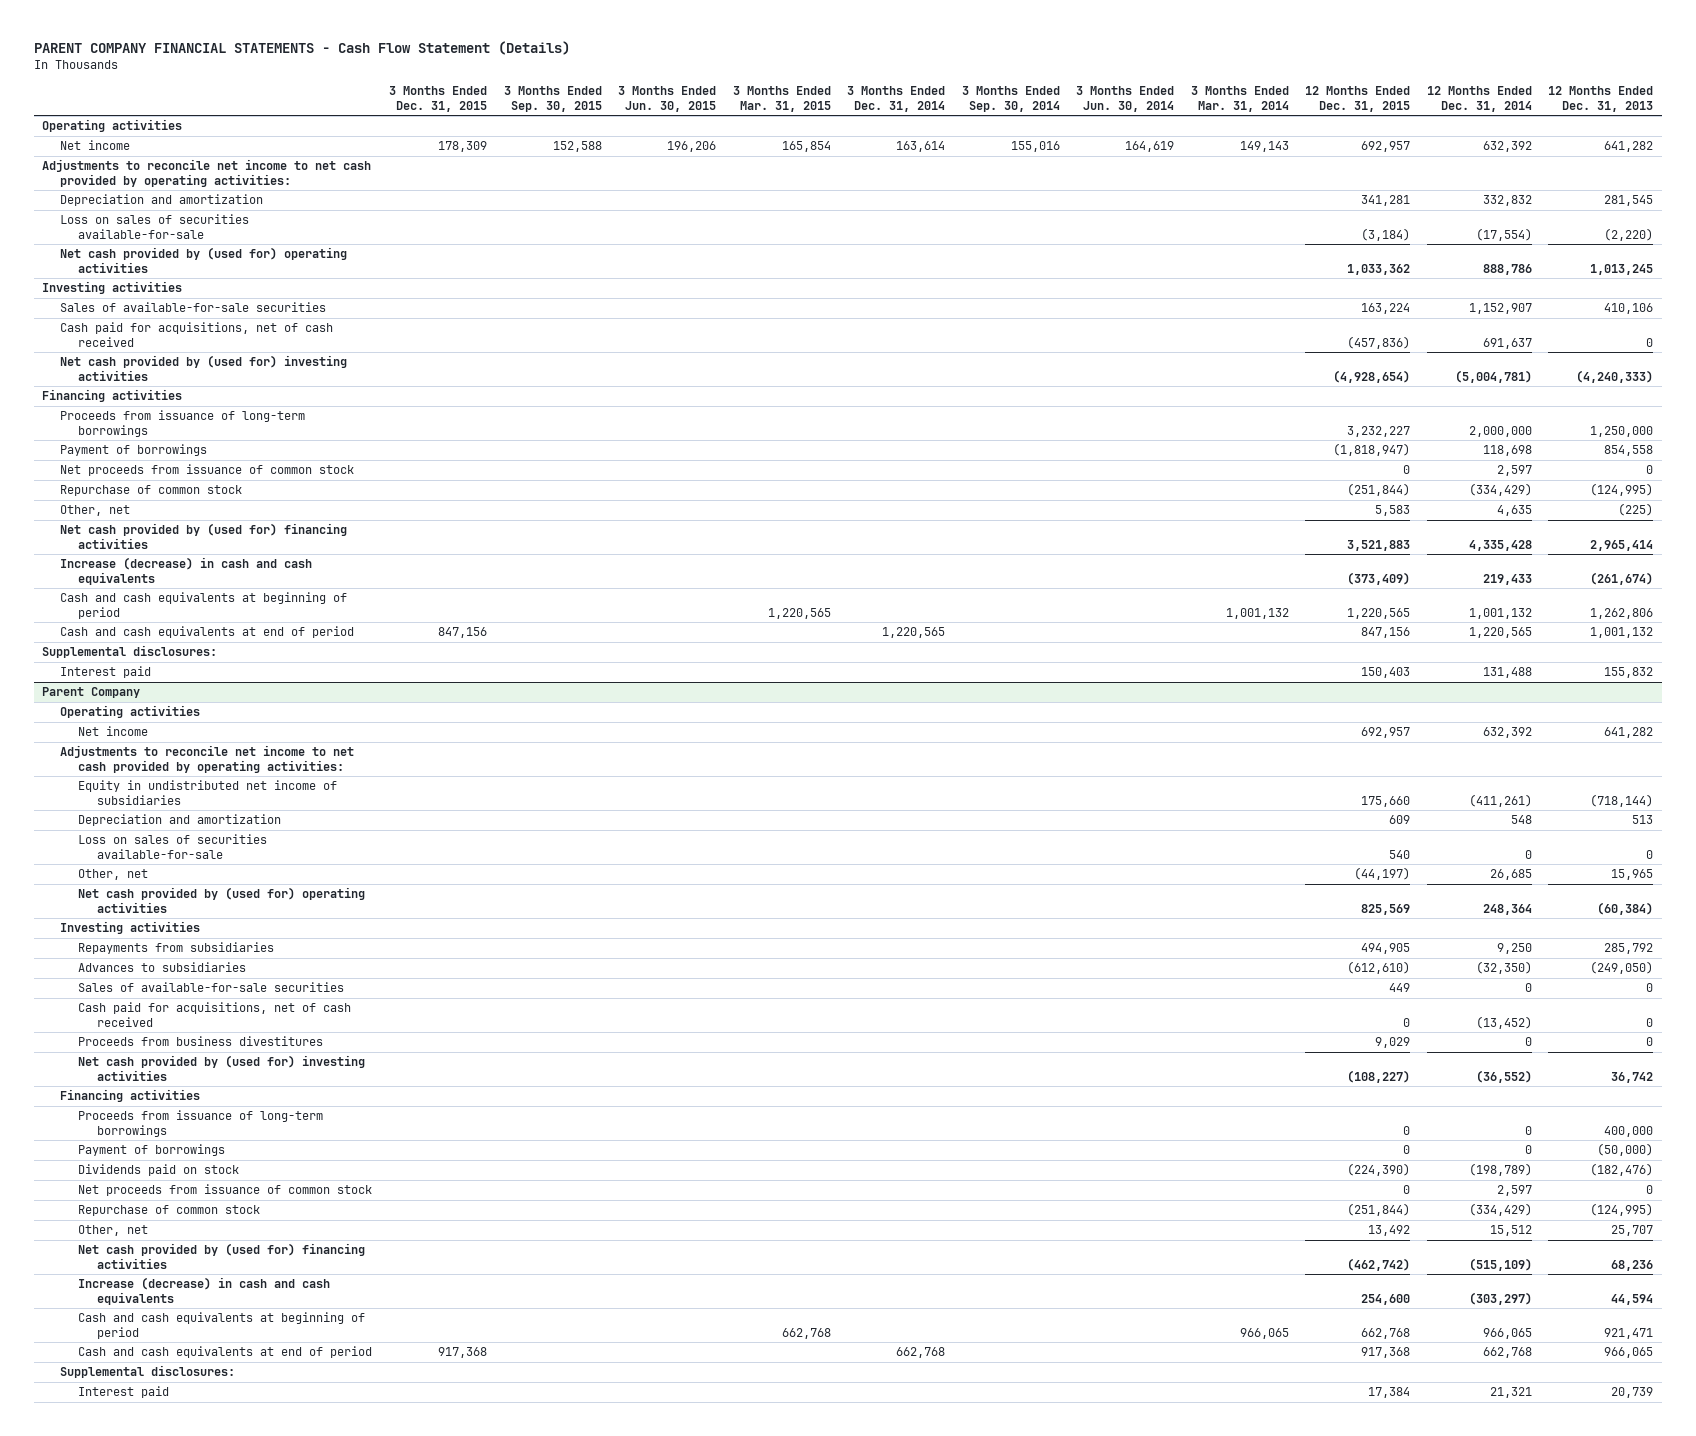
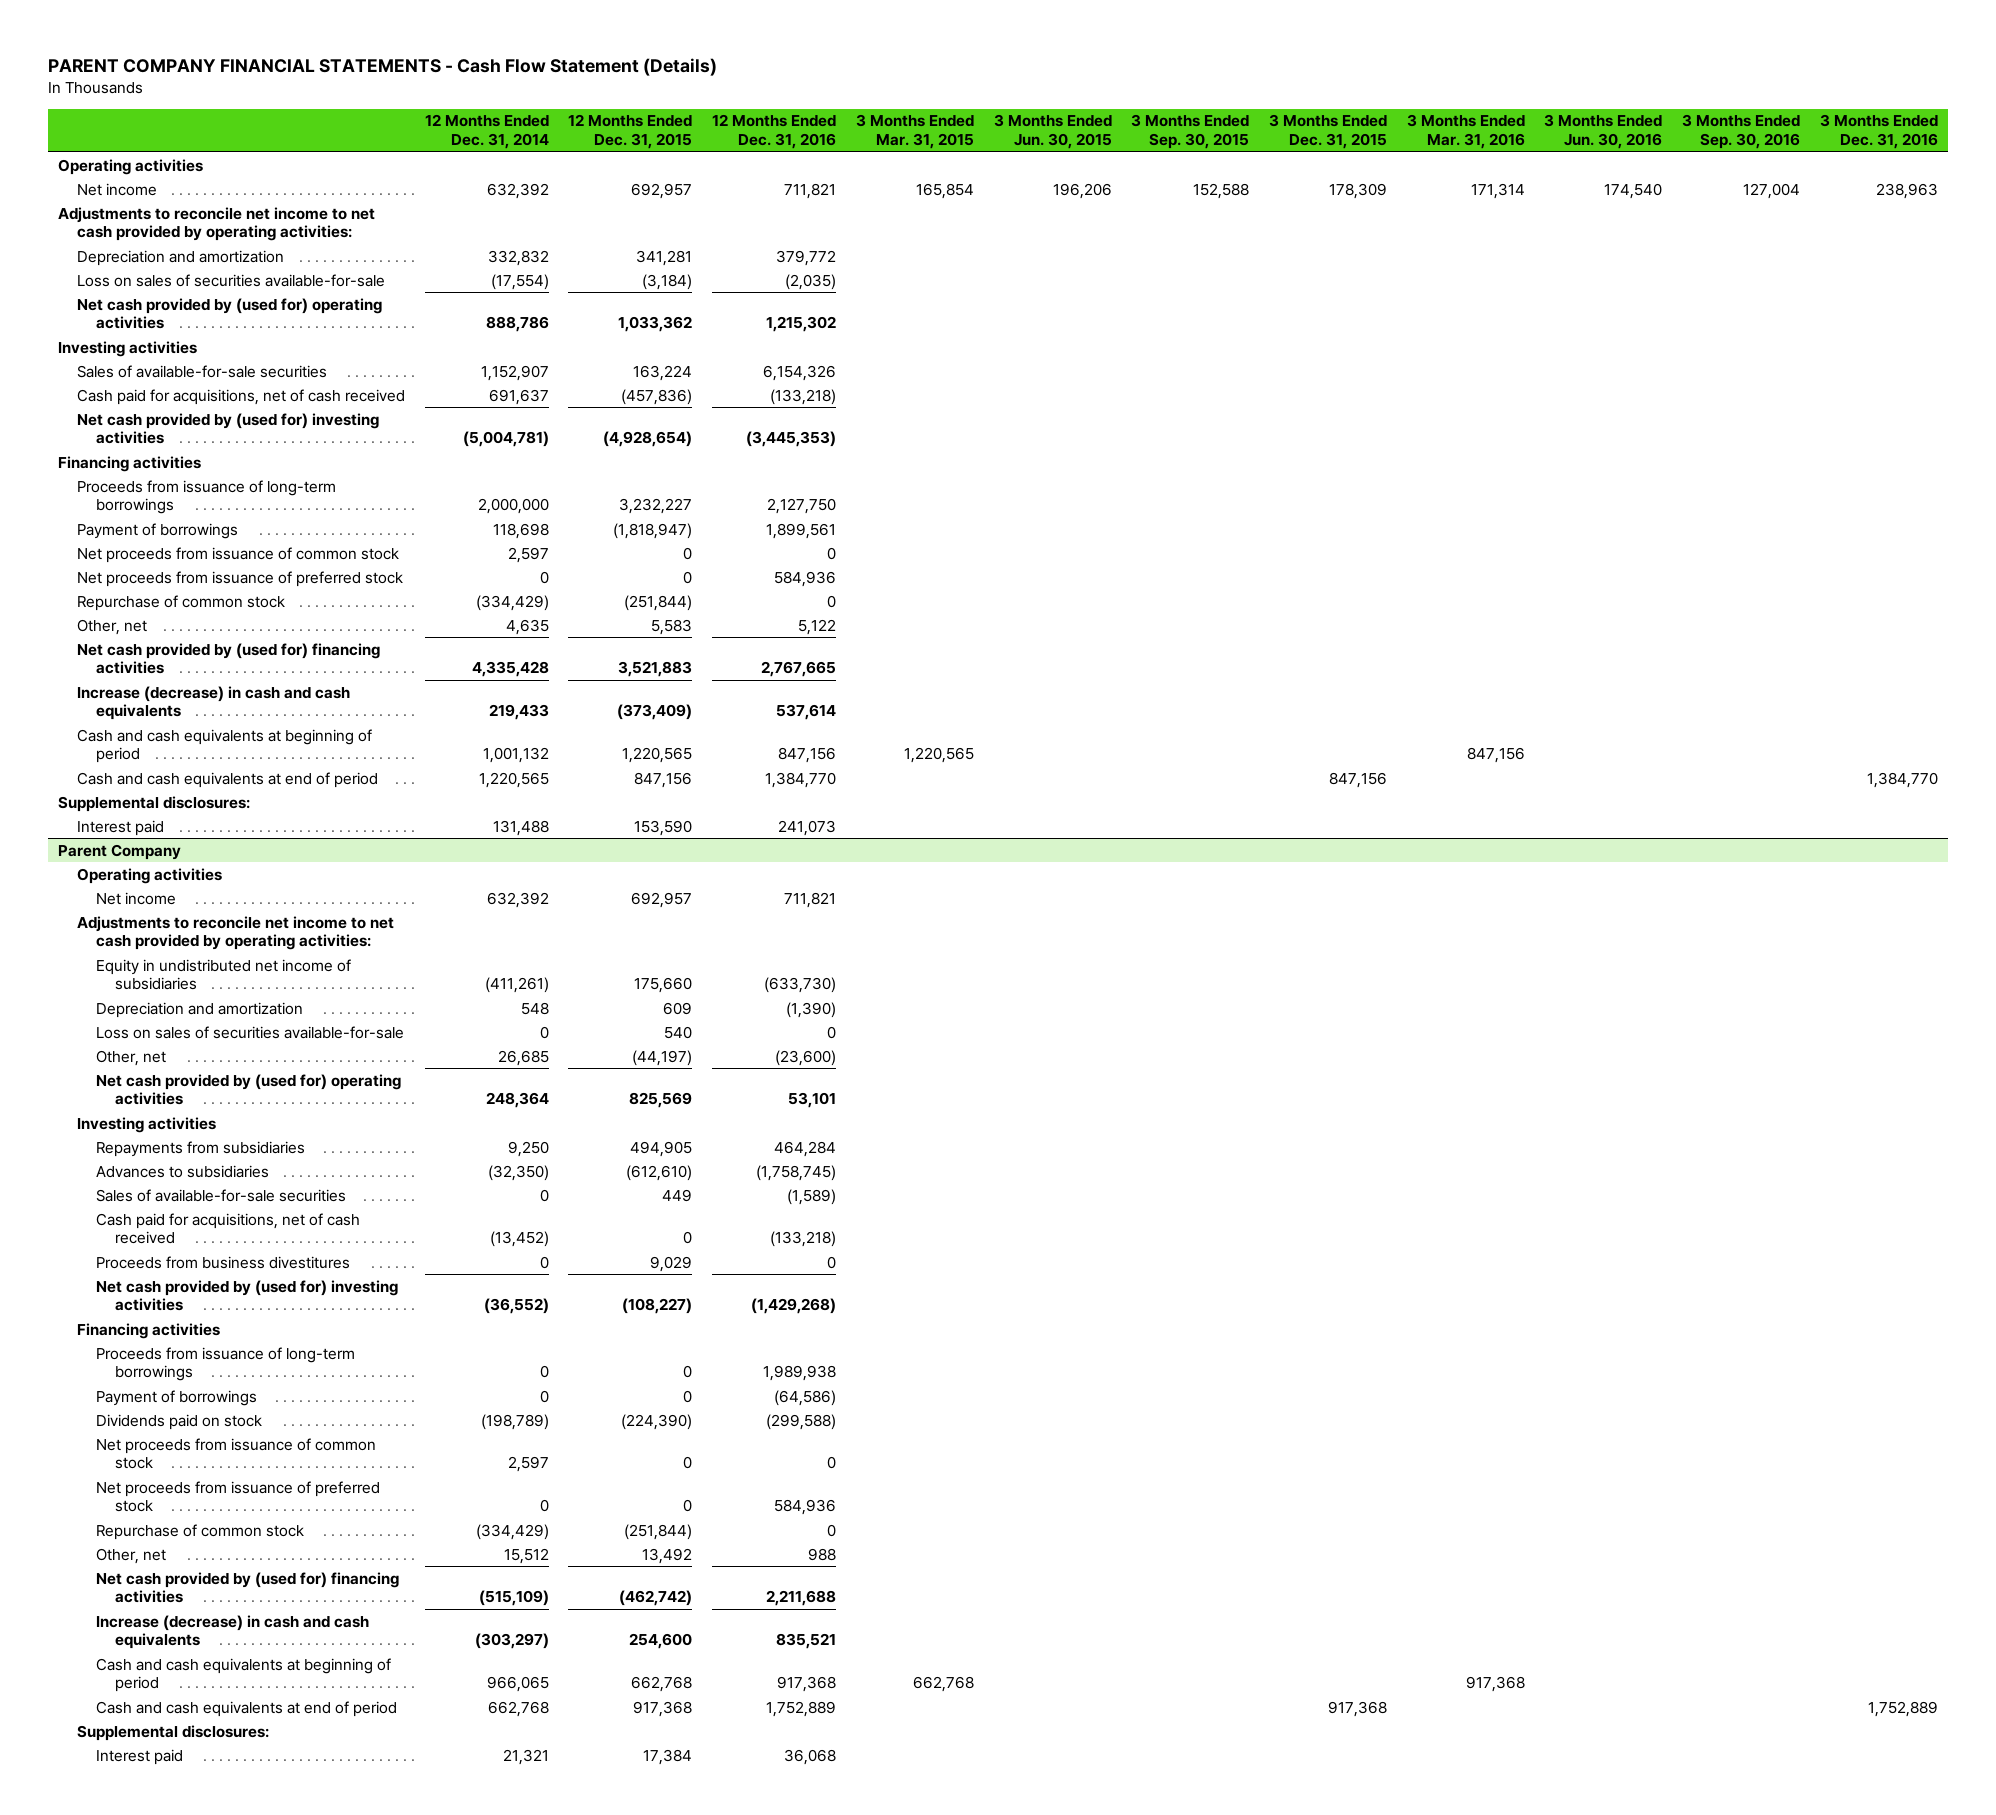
[847,86,946,112] 3 Months Ended Dec. 31, 2014 -> none
[961,86,1060,112] 3 Months Ended Sep. 30, 2014 -> none
[1076,86,1175,112] 3 Months Ended Jun. 30, 2014 -> none
[1190,86,1289,112] 3 Months Ended Mar. 31, 2014 -> none
[1548,86,1654,112] 12 Months Ended Dec. 31, 2013 -> none
none -> [712,114,837,150] 12 Months Ended Dec. 31, 2016
none -> [1406,114,1525,150] 3 Months Ended Mar. 31, 2016
none -> [1544,114,1663,150] 3 Months Ended Jun. 30, 2016
none -> [1681,114,1800,150] 3 Months Ended Sep. 30, 2016
none -> [1819,114,1938,150] 3 Months Ended Dec. 31, 2016
none -> [77,570,404,587] Net proceeds from issuance of preferred stock
[1361,667,1411,679] 150,403 -> [634,819,693,836] 153,590
none -> [96,1480,381,1513] Net proceeds from issuance of preferred stock

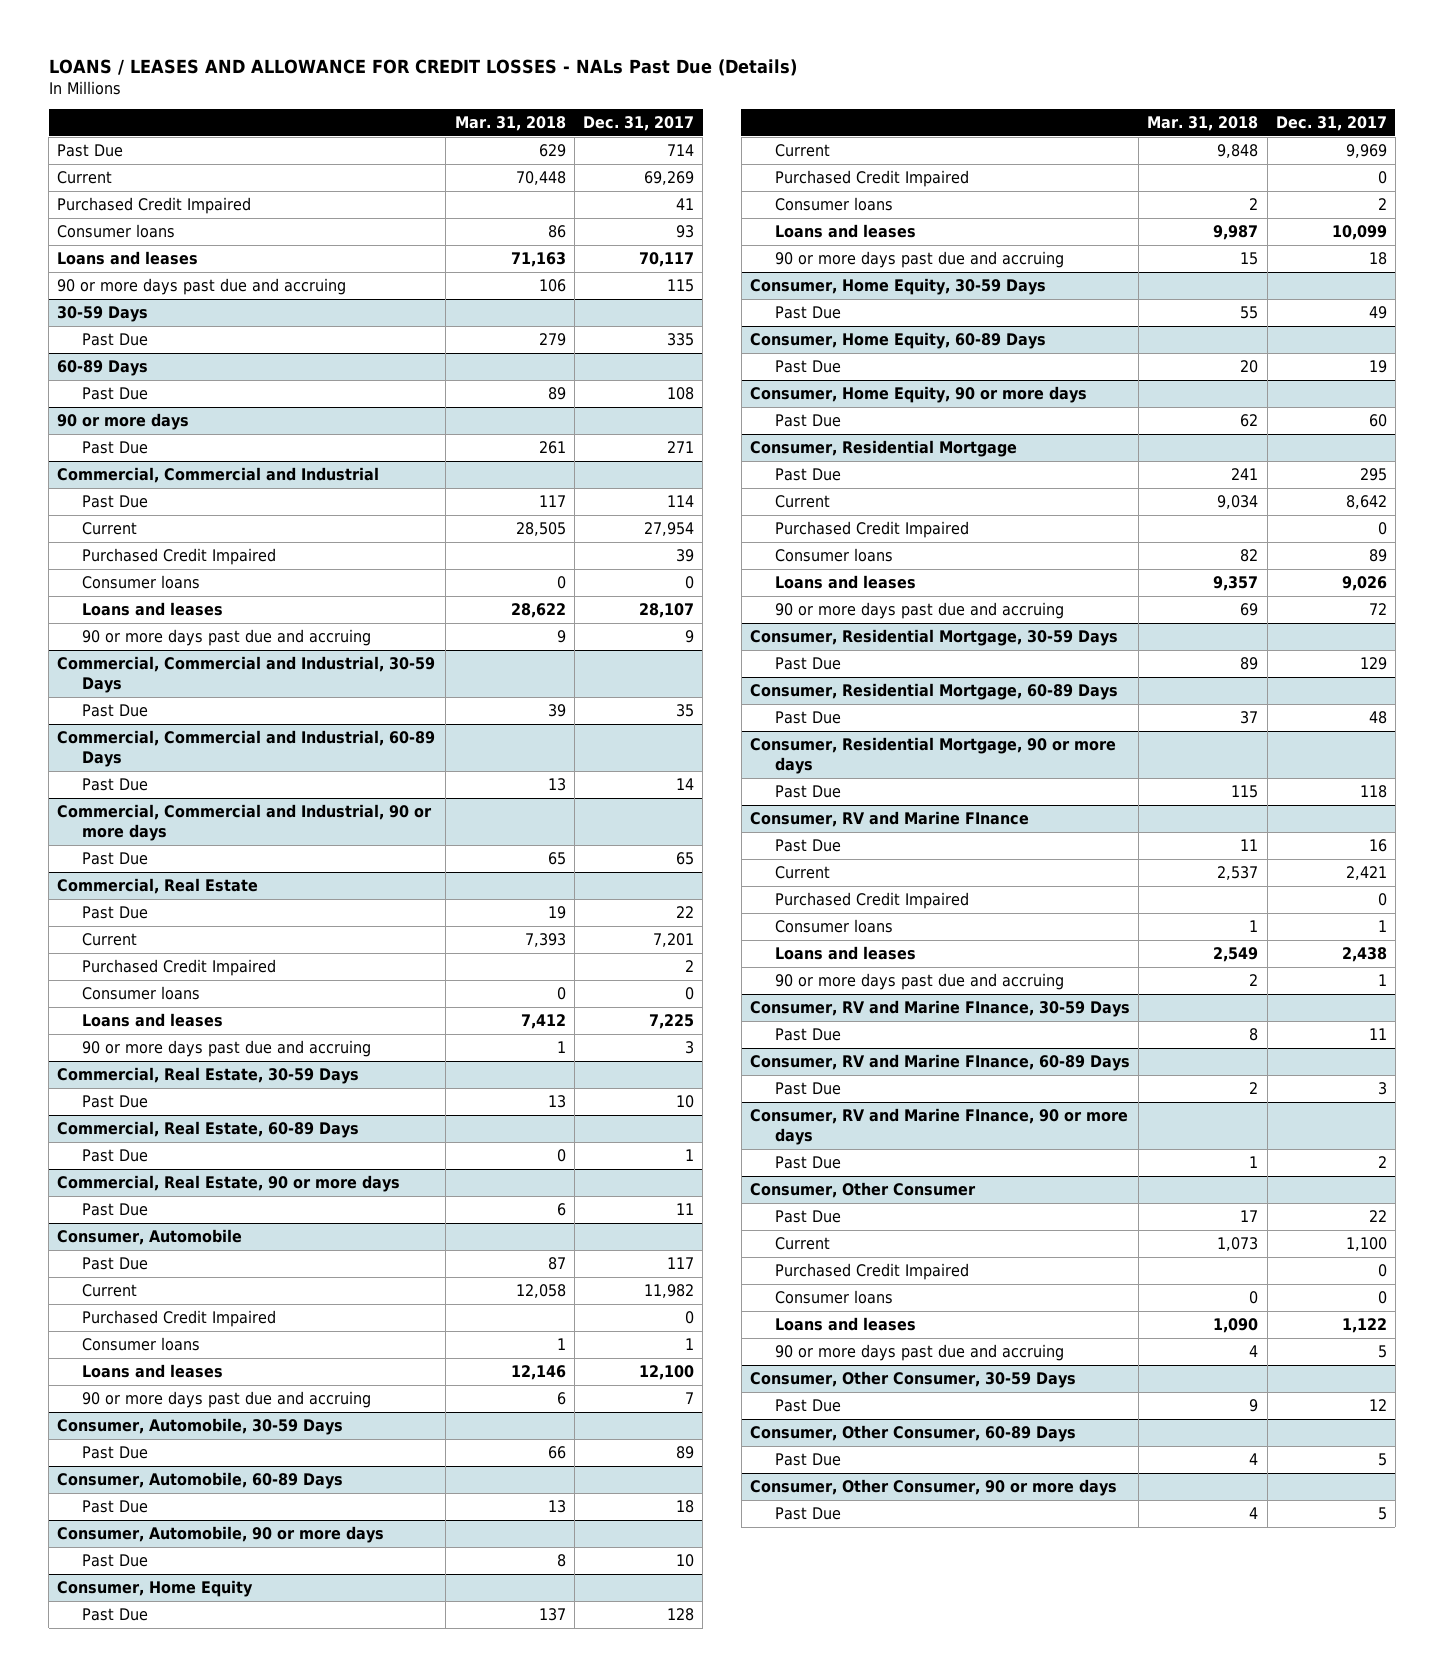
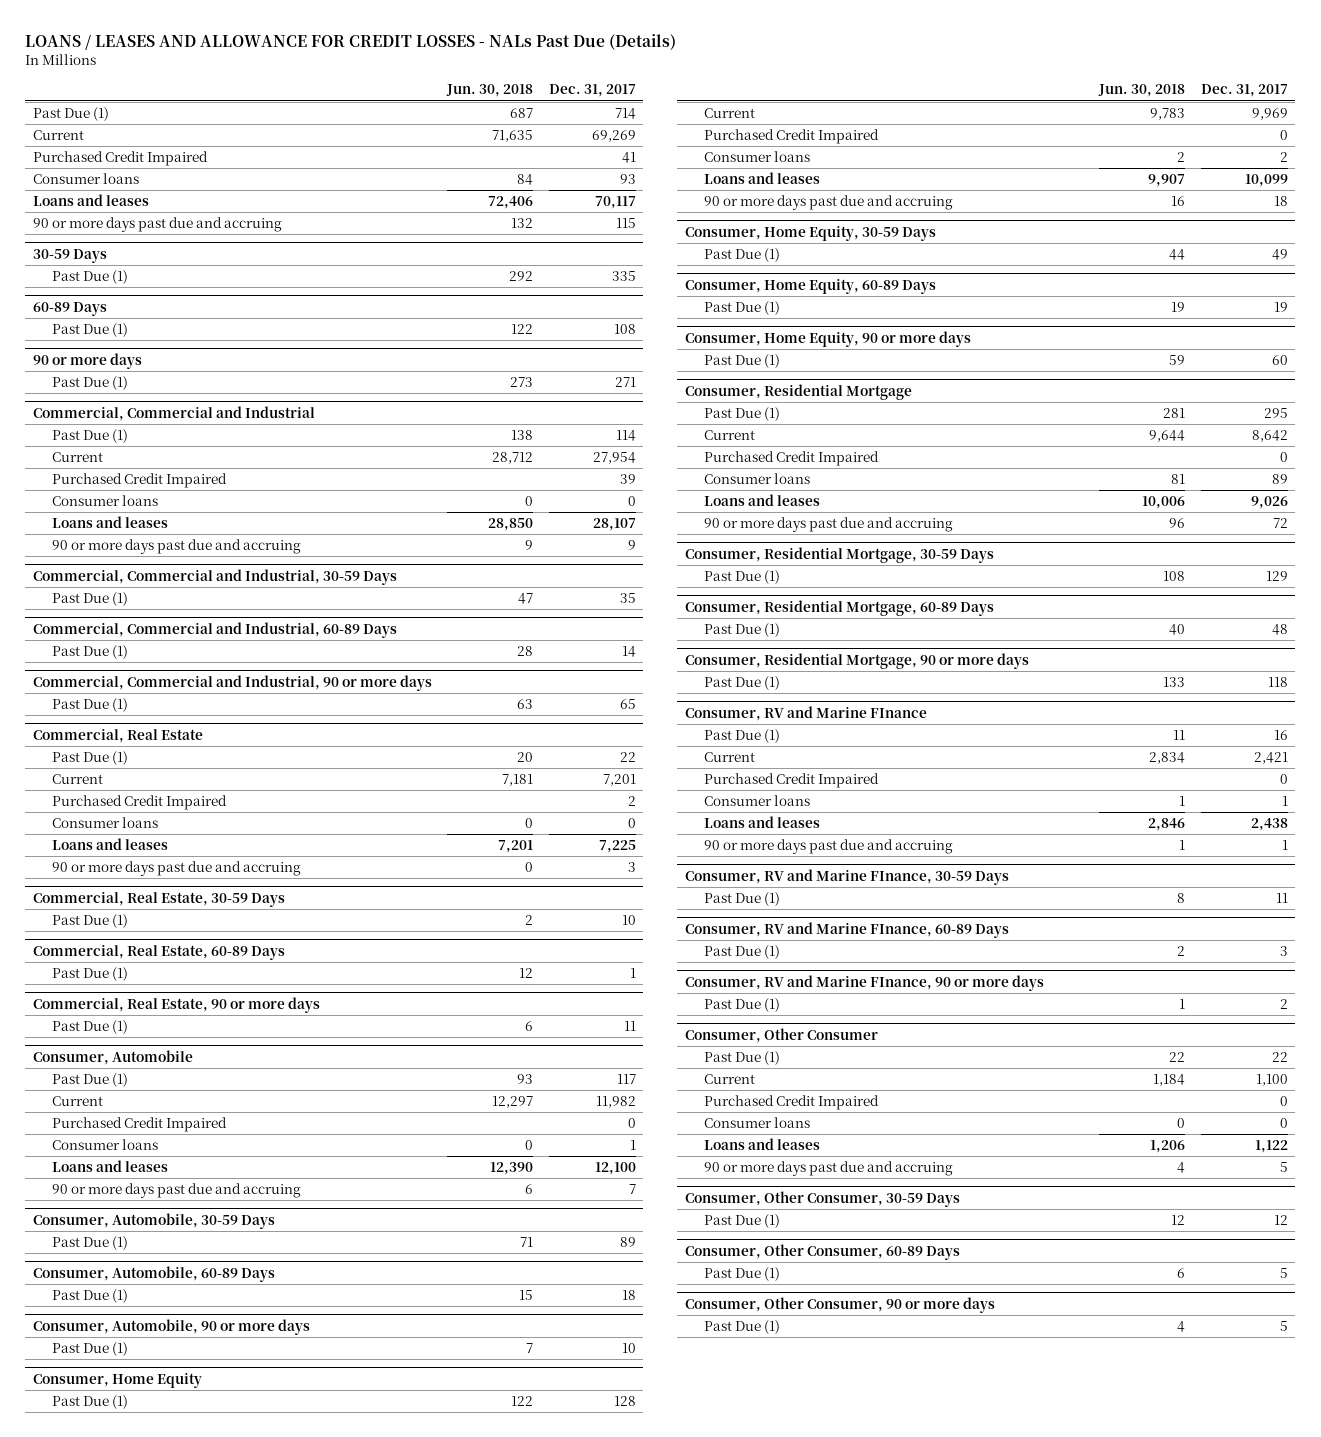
[454,116,566,132] Mar. 31, 2018 -> none
none -> [446,84,534,98] Jun. 30, 2018
[57,144,124,158] Past Due -> [33,106,110,121] Past Due (1)
[82,333,149,347] Past Due -> [51,269,128,284] Past Due (1)
[82,387,149,401] Past Due -> [51,322,128,337] Past Due (1)
[82,441,149,455] Past Due -> [51,375,128,390] Past Due (1)
[82,495,149,509] Past Due -> [51,428,128,443] Past Due (1)
[82,704,149,718] Past Due -> [51,591,128,606] Past Due (1)
[82,778,149,792] Past Due -> [51,644,128,659] Past Due (1)
[82,852,149,866] Past Due -> [51,697,128,712] Past Due (1)
[82,906,149,920] Past Due -> [51,750,128,765] Past Due (1)
[82,1095,149,1109] Past Due -> [51,913,128,928] Past Due (1)
[82,1149,149,1163] Past Due -> [51,966,128,981] Past Due (1)
[82,1203,149,1217] Past Due -> [51,1019,128,1034] Past Due (1)
[82,1257,149,1271] Past Due -> [51,1072,128,1087] Past Due (1)
[82,1446,149,1460] Past Due -> [51,1235,128,1250] Past Due (1)
[82,1500,149,1514] Past Due -> [51,1288,128,1303] Past Due (1)
[82,1554,149,1568] Past Due -> [51,1341,128,1356] Past Due (1)
[82,1608,149,1622] Past Due -> [51,1394,128,1409] Past Due (1)
[774,306,841,320] Past Due -> [703,247,780,262] Past Due (1)
[774,360,841,374] Past Due -> [703,300,780,315] Past Due (1)
[774,414,841,428] Past Due -> [703,353,780,368] Past Due (1)
[774,468,841,482] Past Due -> [703,406,780,421] Past Due (1)
[774,657,841,671] Past Due -> [703,569,780,584] Past Due (1)
[774,711,841,725] Past Due -> [703,622,780,637] Past Due (1)
[774,785,841,799] Past Due -> [703,675,780,690] Past Due (1)
[774,839,841,853] Past Due -> [703,728,780,743] Past Due (1)
[774,1028,841,1042] Past Due -> [703,891,780,906] Past Due (1)
[774,1082,841,1096] Past Due -> [703,944,780,959] Past Due (1)
[774,1156,841,1170] Past Due -> [703,997,780,1012] Past Due (1)
[774,1210,841,1224] Past Due -> [703,1050,780,1065] Past Due (1)
[774,1399,841,1413] Past Due -> [703,1213,780,1228] Past Due (1)
[774,1453,841,1467] Past Due -> [703,1266,780,1281] Past Due (1)
[774,1507,841,1521] Past Due -> [703,1319,780,1334] Past Due (1)

